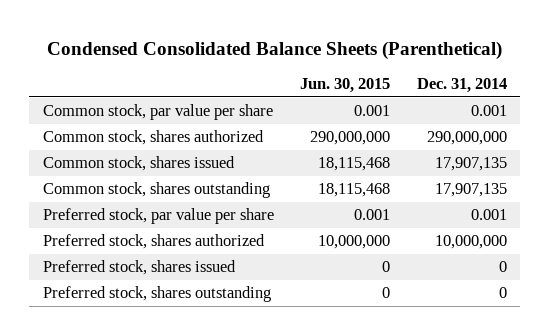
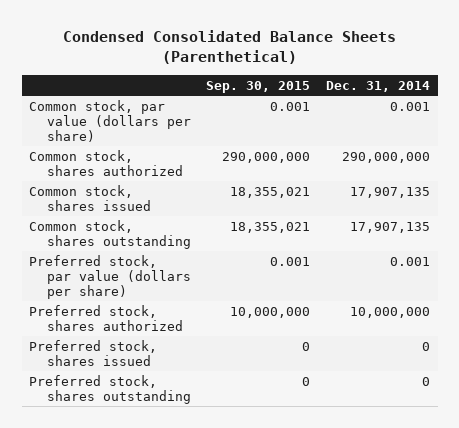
[300,78,391,94] Jun. 30, 2015 -> none
none -> [206,80,311,93] Sep. 30, 2015
[42,104,273,121] Common stock, par value per share -> [29,99,191,143] Common stock, par value (dollars per share)
[42,208,274,225] Preferred stock, par value per share -> [29,254,191,300] Preferred stock, par value (dollars per share)

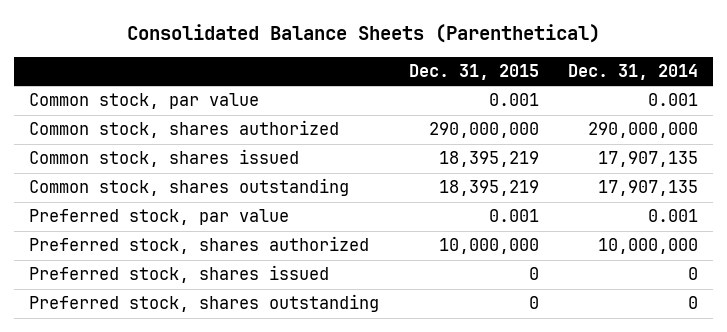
[62,29,396,65] Condensed Consolidated Balance Sheets (Parenthetical) -> [126,24,600,44] Consolidated Balance Sheets (Parenthetical)
[206,80,311,93] Sep. 30, 2015 -> none
none -> [408,63,539,80] Dec. 31, 2015
[29,99,191,143] Common stock, par value (dollars per share) -> [29,93,260,110] Common stock, par value
[29,254,191,300] Preferred stock, par value (dollars per share) -> [29,209,290,226] Preferred stock, par value

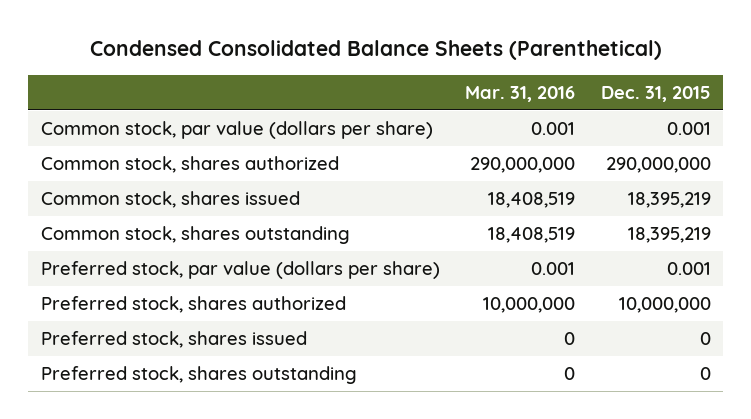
[126,24,600,44] Consolidated Balance Sheets (Parenthetical) -> [89,40,662,61] Condensed Consolidated Balance Sheets (Parenthetical)
[567,63,698,80] Dec. 31, 2014 -> none
none -> [465,85,576,102] Mar. 31, 2016
[29,93,260,110] Common stock, par value -> [40,121,433,140] Common stock, par value (dollars per share)
[29,209,290,226] Preferred stock, par value -> [40,261,440,280] Preferred stock, par value (dollars per share)

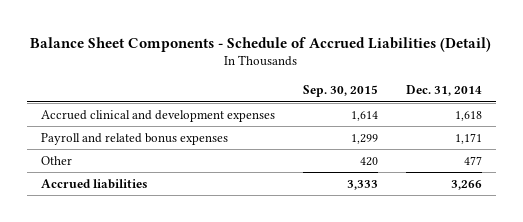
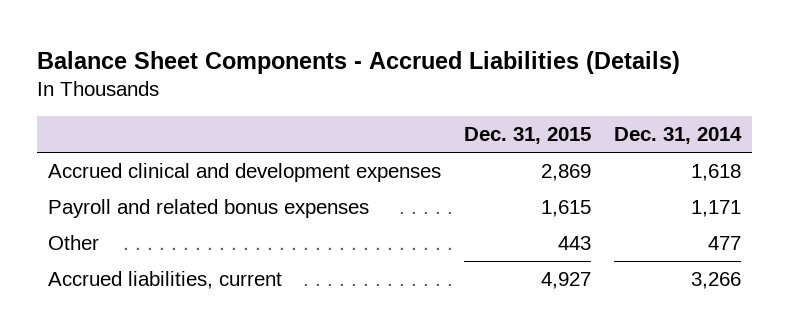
[30,36,492,52] Balance Sheet Components - Schedule of Accrued Liabilities (Detail) -> [36,50,680,74] Balance Sheet Components - Accrued Liabilities (Details)
[302,85,378,98] Sep. 30, 2015 -> none
none -> [464,127,592,145] Dec. 31, 2015
[41,178,149,189] Accrued liabilities -> [48,271,283,290] Accrued liabilities, current

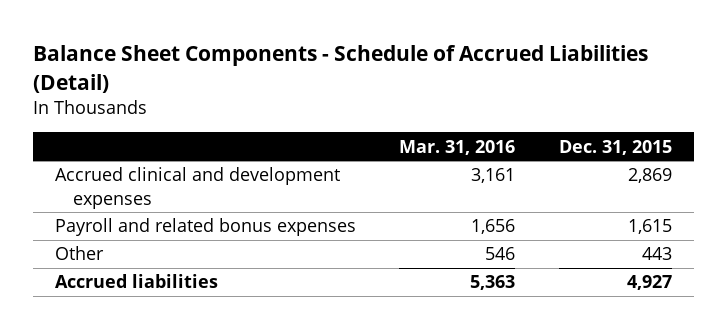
[36,50,680,74] Balance Sheet Components - Accrued Liabilities (Details) -> [32,45,648,93] Balance Sheet Components - Schedule of Accrued Liabilities (Detail)
[614,127,743,145] Dec. 31, 2014 -> none
none -> [399,139,516,155] Mar. 31, 2016
[48,271,283,290] Accrued liabilities, current -> [54,274,218,289] Accrued liabilities

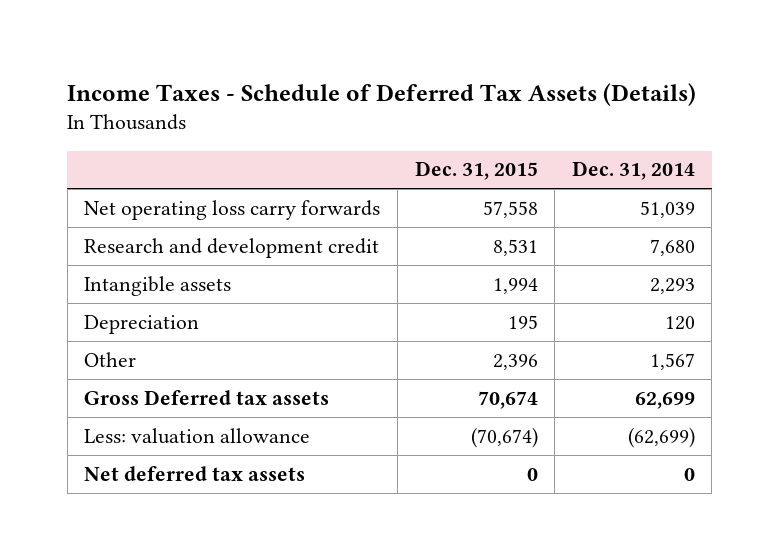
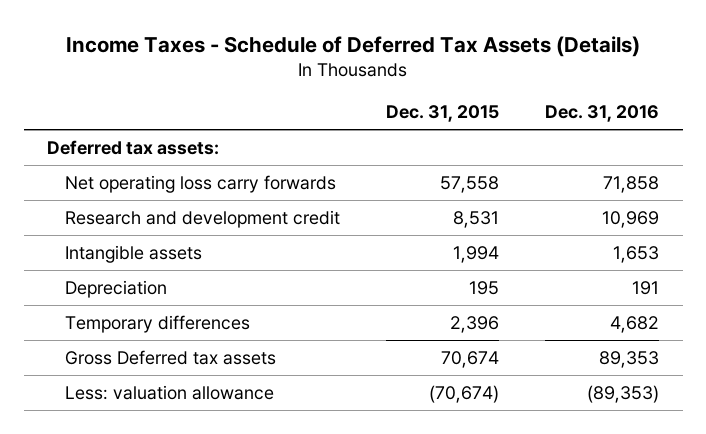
[571,161,695,181] Dec. 31, 2014 -> none
none -> [545,105,660,123] Dec. 31, 2016
none -> [46,139,219,155] Deferred tax assets:
[84,351,137,367] Other -> [64,314,250,333] Temporary differences
[84,465,306,481] Net deferred tax assets -> none

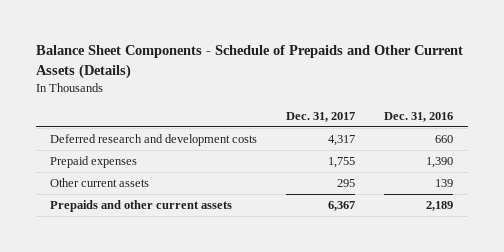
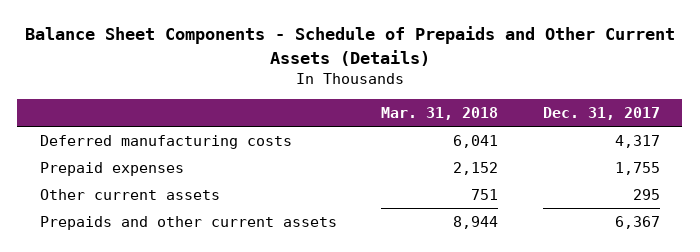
[384,111,454,122] Dec. 31, 2016 -> none
none -> [381,106,499,120] Mar. 31, 2018
[50,134,258,147] Deferred research and development costs -> [39,135,292,150] Deferred manufacturing costs

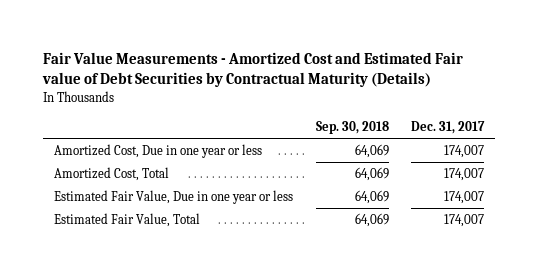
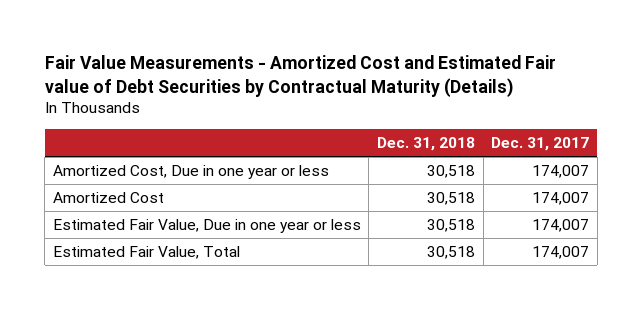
[315,121,389,135] Sep. 30, 2018 -> none
none -> [376,137,475,152] Dec. 31, 2018
[54,167,170,182] Amortized Cost, Total -> [52,192,164,204] Amortized Cost

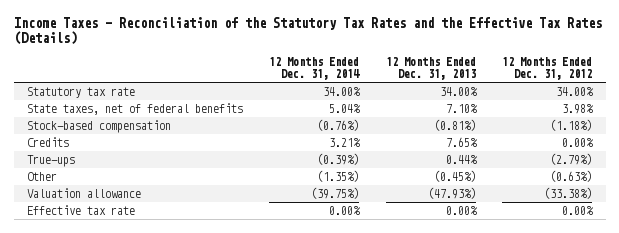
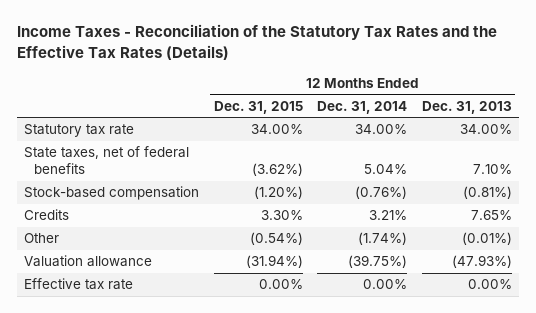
[502,56,593,80] 12 Months Ended Dec. 31, 2012 -> none
none -> [213,100,303,114] Dec. 31, 2015
[26,155,75,168] True-ups -> none
[317,170,360,183] (1.35%) -> [358,232,408,246] (1.74%)
[433,170,476,183] (0.45%) -> [461,232,512,246] (0.01%)

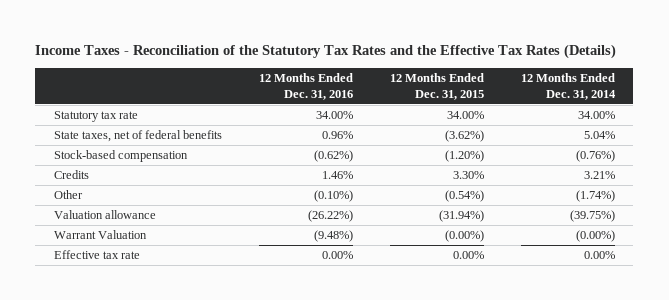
[421,100,512,114] Dec. 31, 2013 -> none
none -> [258,73,353,100] 12 Months Ended Dec. 31, 2016
none -> [53,230,147,240] Warrant Valuation

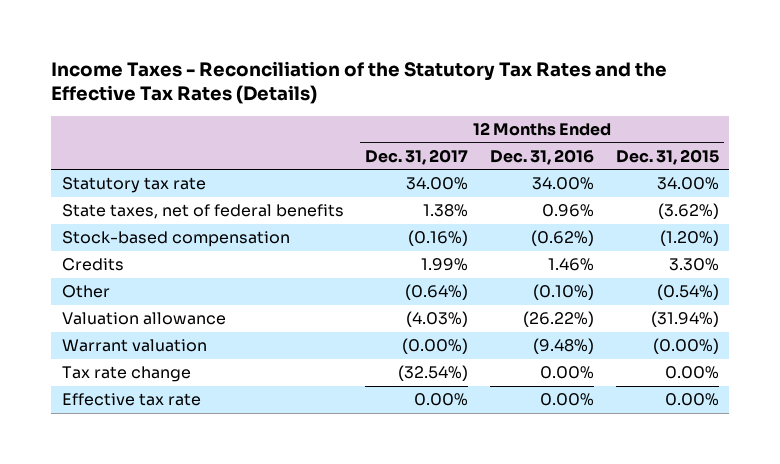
[520,73,616,100] 12 Months Ended Dec. 31, 2014 -> none
none -> [365,148,469,165] Dec. 31, 2017
[53,230,147,240] Warrant Valuation -> [61,339,207,353] Warrant valuation
none -> [61,366,191,383] Tax rate change

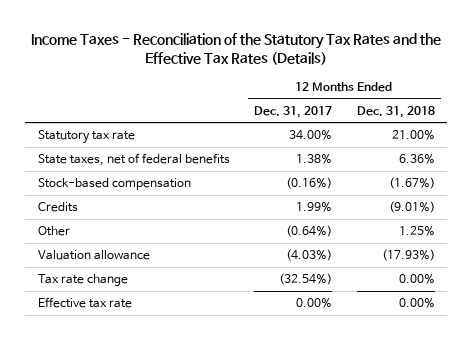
[489,148,594,165] Dec. 31, 2016 -> none
[615,148,719,165] Dec. 31, 2015 -> none
none -> [356,105,435,118] Dec. 31, 2018
[61,339,207,353] Warrant valuation -> none

